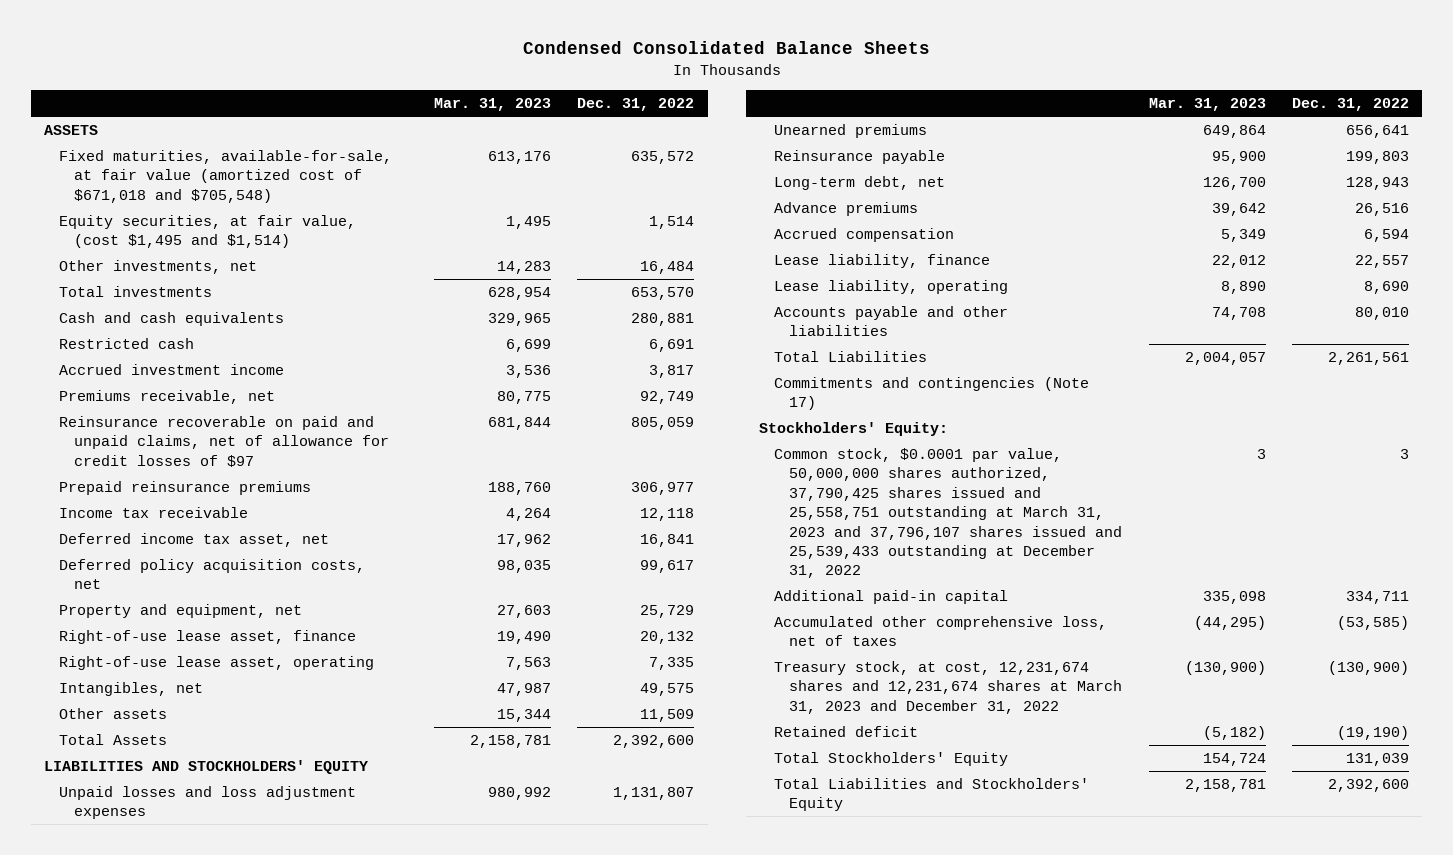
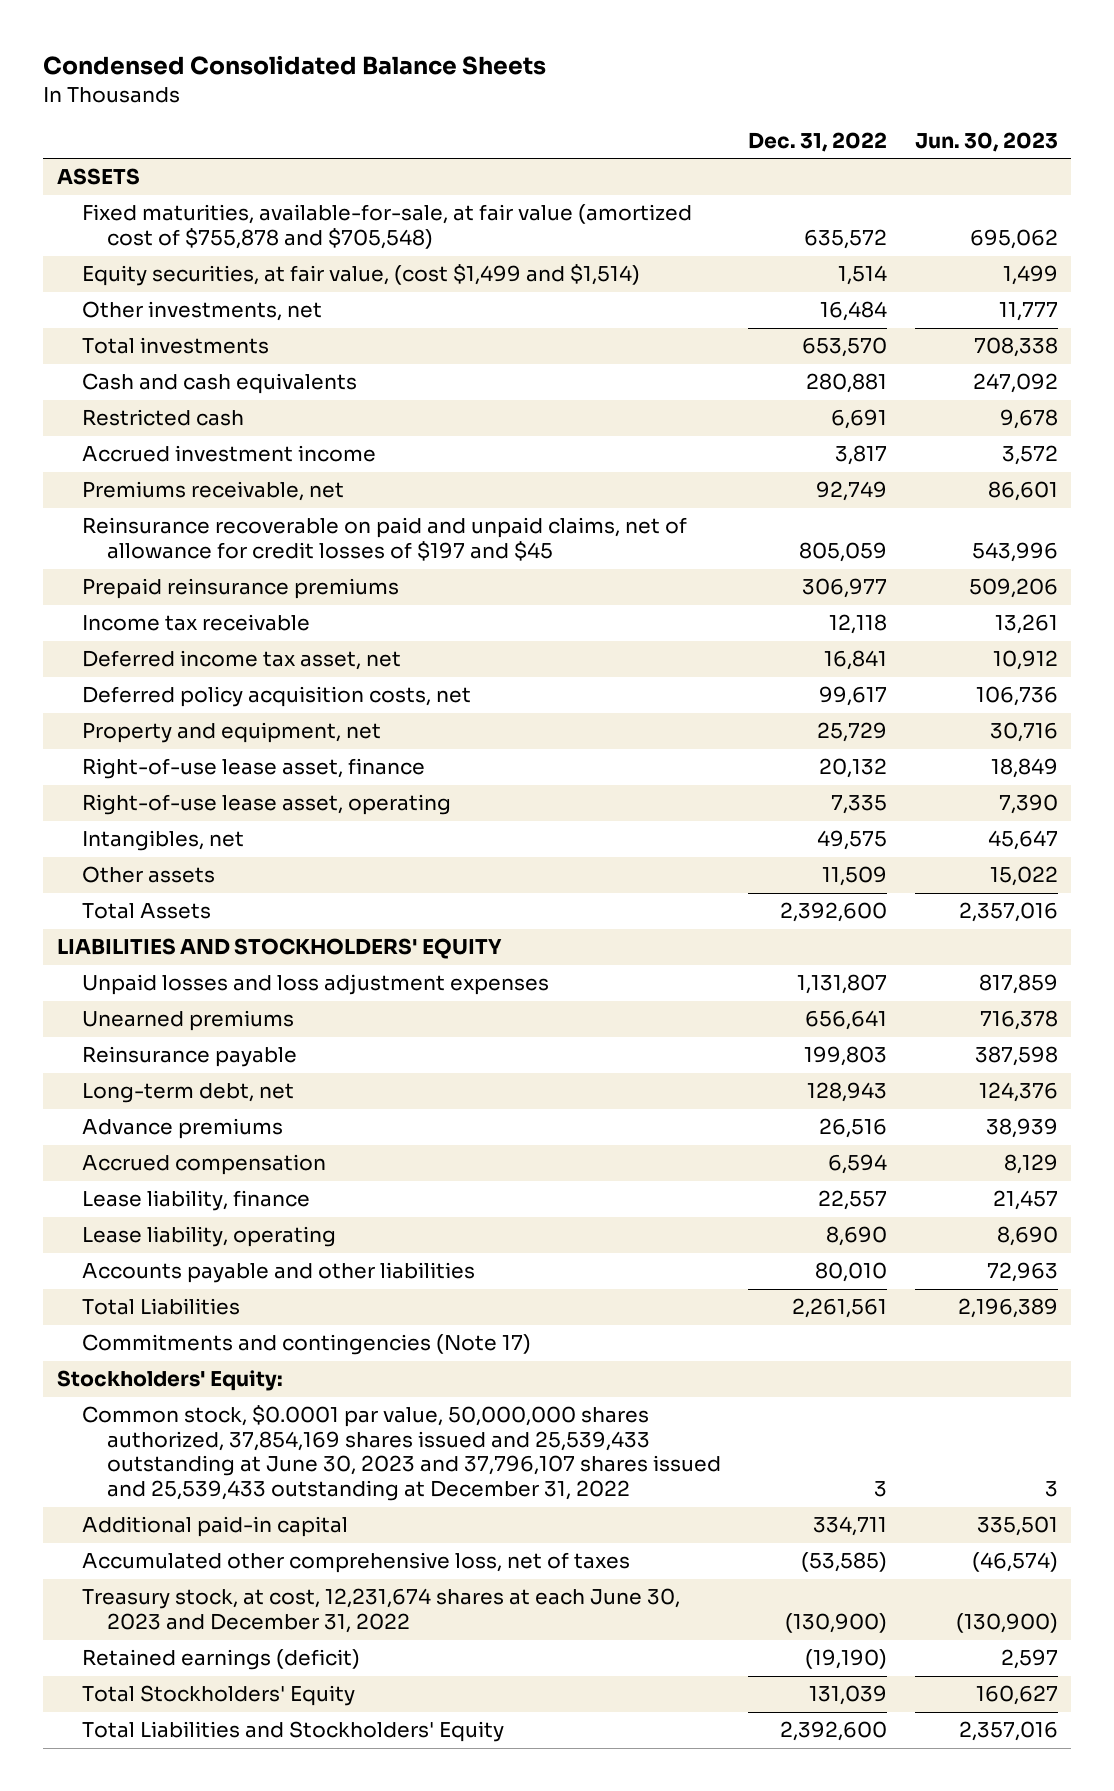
[433,98,551,112] Mar. 31, 2023 -> none
none -> [914,131,1058,152] Jun. 30, 2023
[59,149,393,203] Fixed maturities, available-for-sale, at fair value (amortized cost of $671,018 and $705,548) -> [81,204,692,249] Fixed maturities, available-for-sale, at fair value (amortized cost of $755,878 and $705,548)
[59,214,357,249] Equity securities, at fair value, (cost $1,495 and $1,514) -> [81,264,640,287] Equity securities, at fair value, (cost $1,499 and $1,514)
[59,415,390,467] Reinsurance recoverable on paid and unpaid claims, net of allowance for credit losses of $97 -> [81,517,687,561] Reinsurance recoverable on paid and unpaid claims, net of allowance for credit losses of $197 and $45
[773,447,1123,579] Common stock, $0.0001 par value, 50,000,000 shares authorized, 37,790,425 shares issued and 25,558,751 outstanding at March 31, 2023 and 37,796,107 shares issued and 25,539,433 outstanding at December 31, 2022 -> [81,1405,721,1501] Common stock, $0.0001 par value, 50,000,000 shares authorized, 37,854,169 shares issued and 25,539,433 outstanding at June 30, 2023 and 37,796,107 shares issued and 25,539,433 outstanding at December 31, 2022
[773,660,1123,714] Treasury stock, at cost, 12,231,674 shares and 12,231,674 shares at March 31, 2023 and December 31, 2022 -> [81,1588,680,1633] Treasury stock, at cost, 12,231,674 shares at each June 30, 2023 and December 31, 2022
[773,725,918,737] Retained deficit -> [81,1649,360,1671] Retained earnings (deficit)

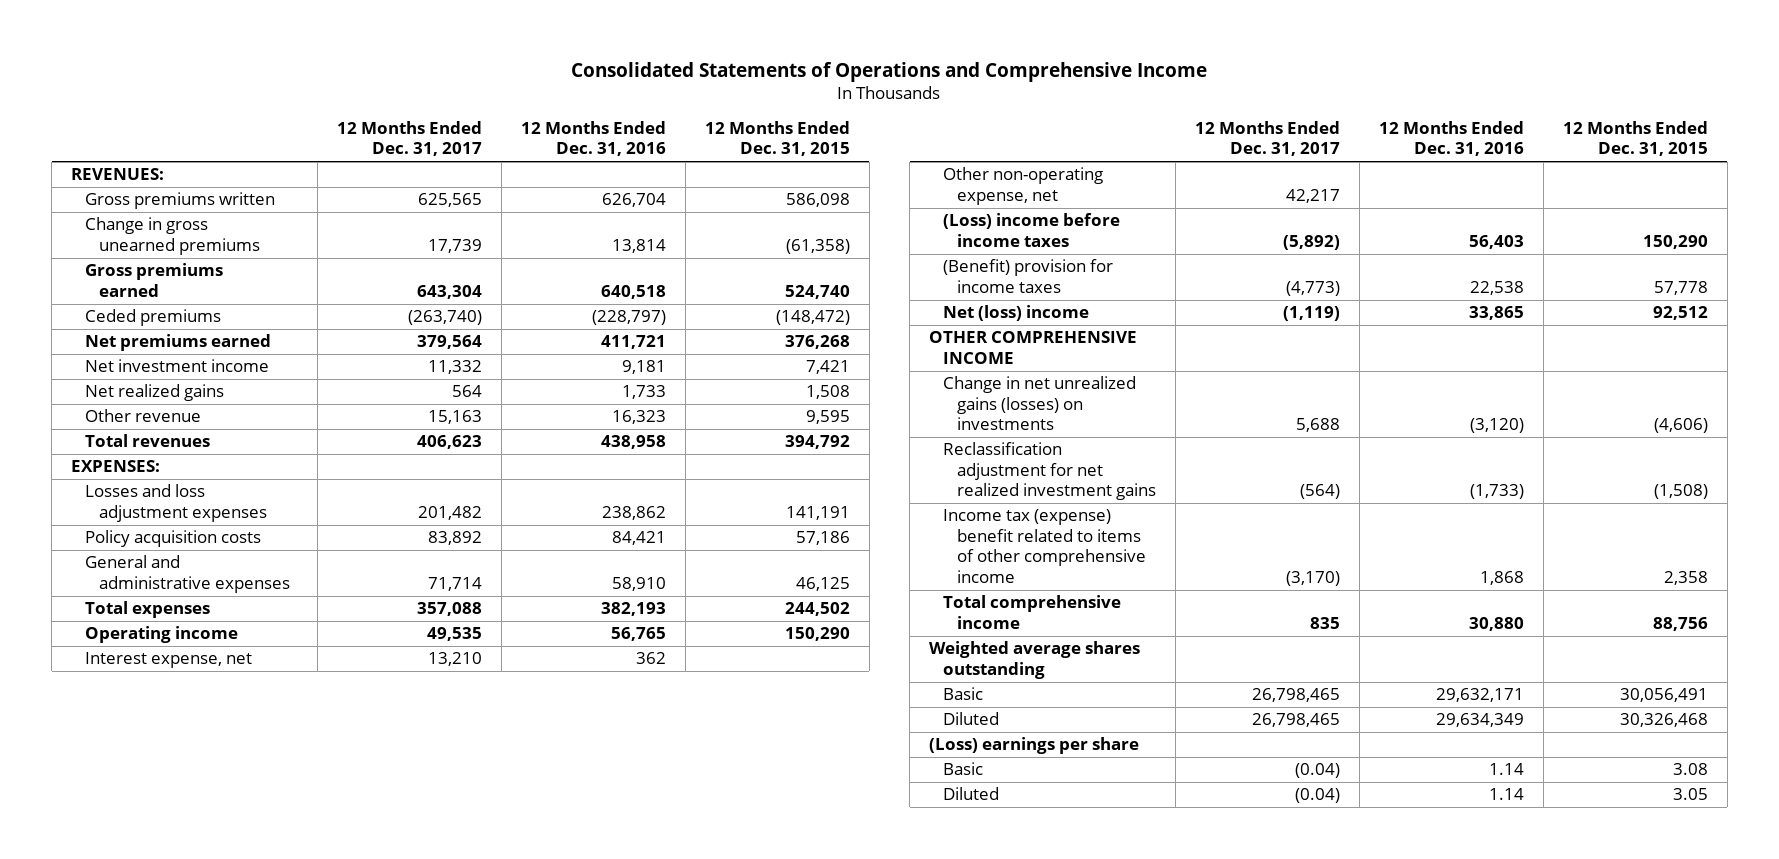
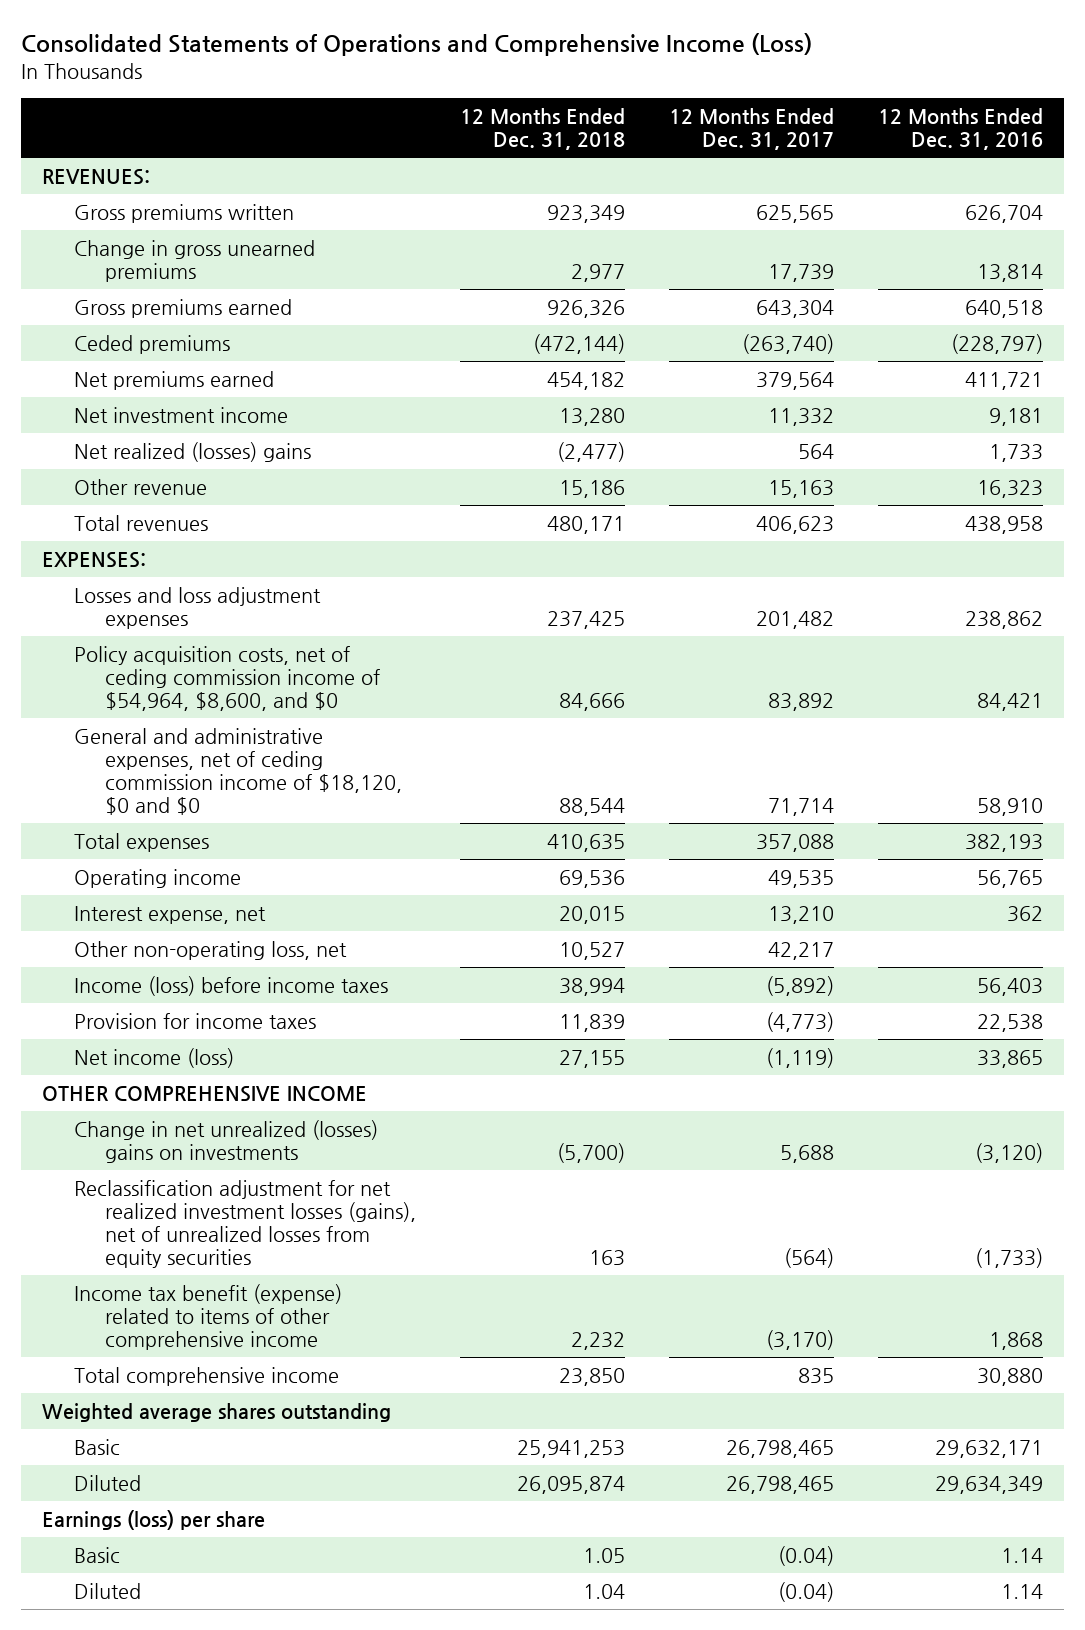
[571,62,1208,83] Consolidated Statements of Operations and Comprehensive Income -> [20,33,812,57] Consolidated Statements of Operations and Comprehensive Income (Loss)
[704,120,850,157] 12 Months Ended Dec. 31, 2015 -> none
none -> [459,107,625,151] 12 Months Ended Dec. 31, 2018
[85,384,225,402] Net realized gains -> [73,441,311,462] Net realized (losses) gains
[85,530,262,548] Policy acquisition costs -> [73,645,381,712] Policy acquisition costs, net of ceding commission income of $54,964, $8,600, and $0
[85,555,290,593] General and administrative expenses -> [73,727,403,816] General and administrative expenses, net of ceding commission income of $18,120, $0 and $0
[943,167,1104,205] Other non-operating expense, net -> [73,940,347,960] Other non-operating loss, net
[943,213,1121,247] (Loss) income before income taxes -> [73,975,388,996] Income (loss) before income taxes
[943,259,1114,293] (Benefit) provision for income taxes -> [73,1012,316,1029] Provision for income taxes
[943,305,1090,322] Net (loss) income -> [73,1047,234,1068] Net income (loss)
[943,376,1137,431] Change in net unrealized gains (losses) on investments -> [73,1119,378,1163] Change in net unrealized (losses) gains on investments
[943,442,1157,501] Reclassification adjustment for net realized investment gains -> [73,1179,417,1269] Reclassification adjustment for net realized investment losses (gains), net of unrealized losses from equity securities
[943,509,1147,583] Income tax (expense) benefit related to items of other comprehensive income -> [73,1283,342,1351] Income tax benefit (expense) related to items of other comprehensive income
[929,737,1140,755] (Loss) earnings per share -> [42,1509,266,1530] Earnings (loss) per share

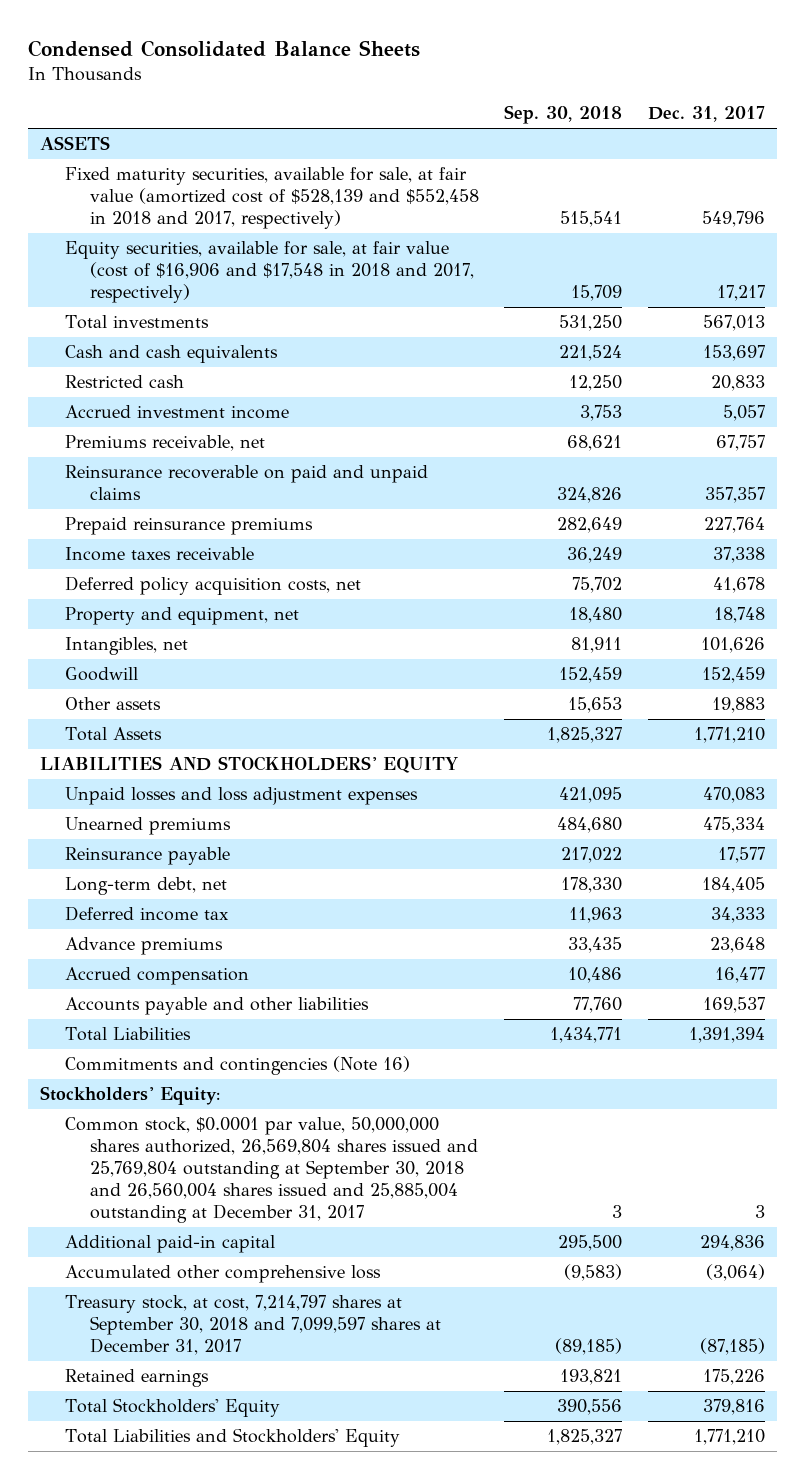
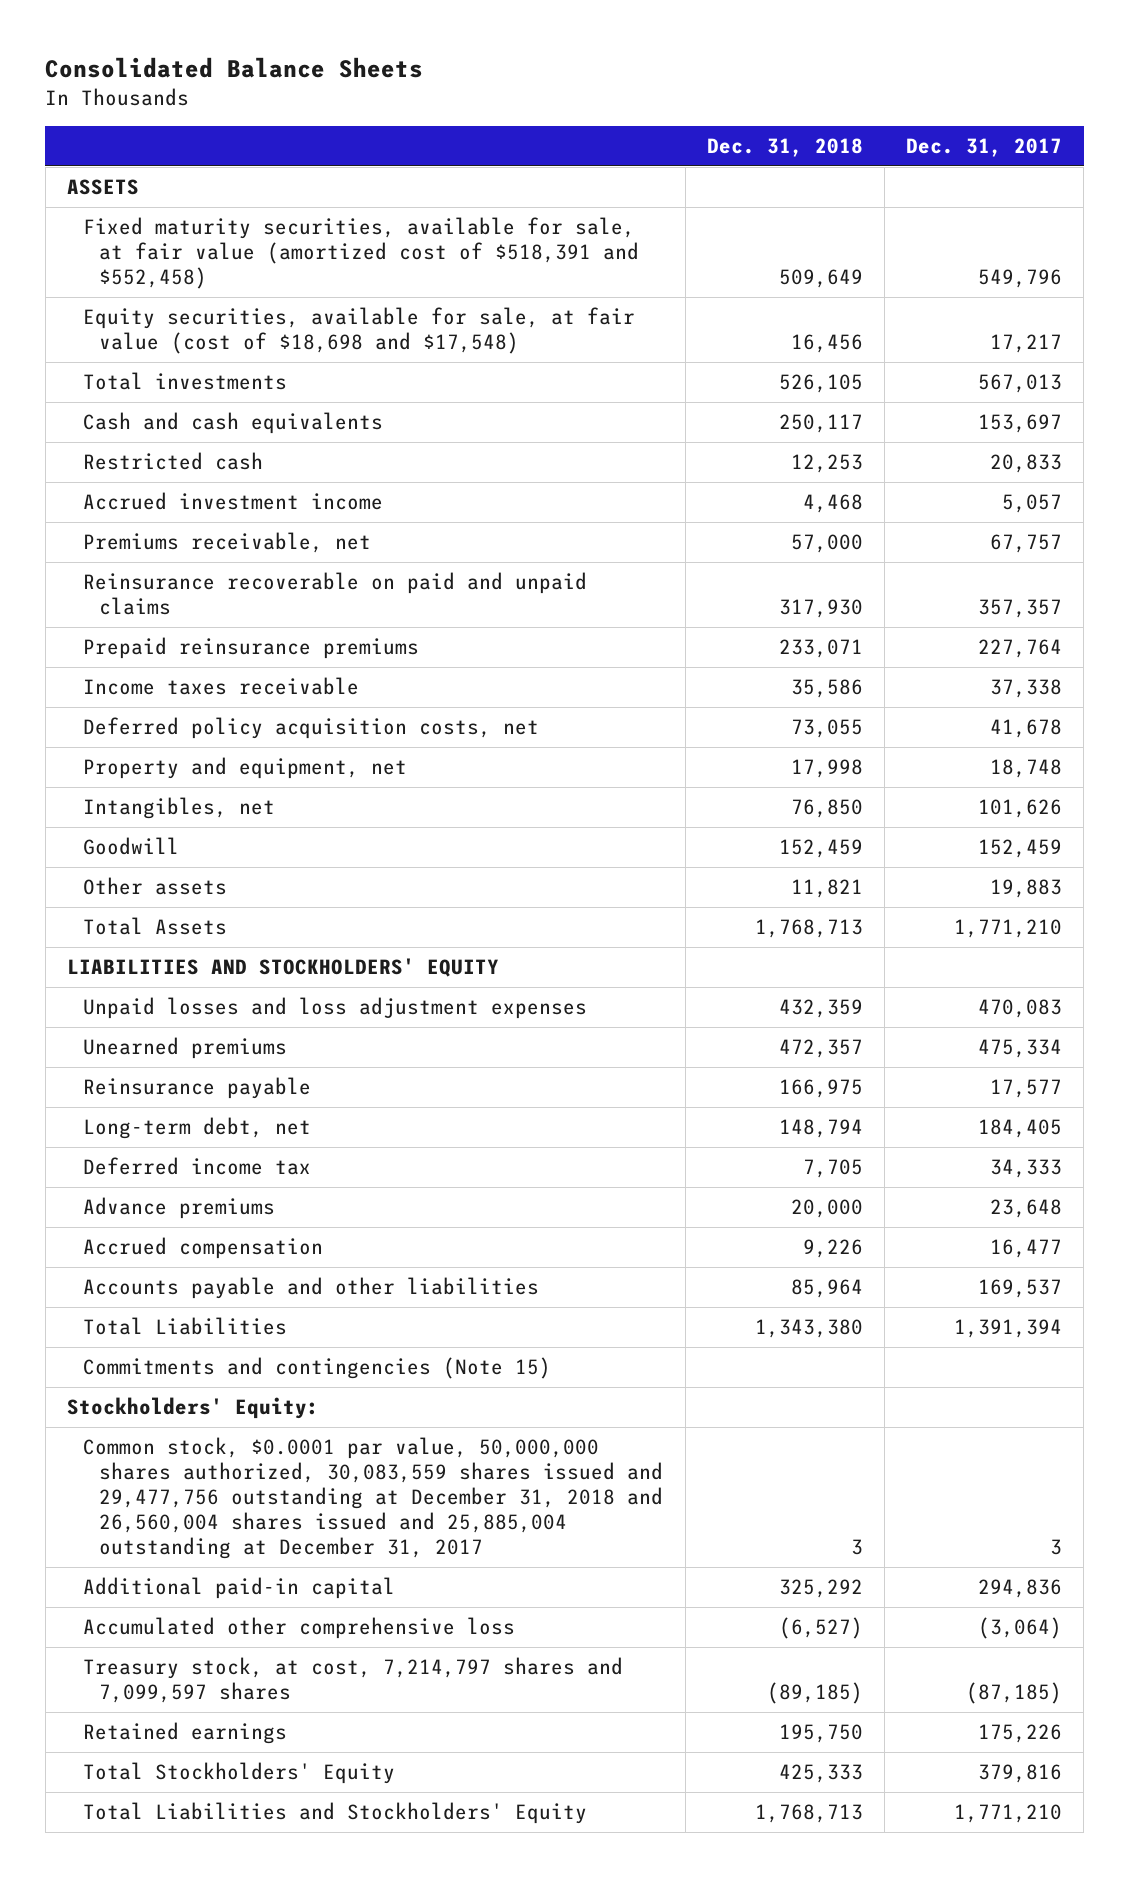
[27,39,420,57] Condensed Consolidated Balance Sheets -> [45,57,424,79] Consolidated Balance Sheets
[504,105,623,125] Sep. 30, 2018 -> none
none -> [706,138,863,158] Dec. 31, 2018
[65,167,480,230] Fixed maturity securities, available for sale, at fair value (amortized cost of $528,139 and $552,458 in 2018 and 2017, respectively) -> [83,217,640,290] Fixed maturity securities, available for sale, at fair value (amortized cost of $518,391 and $552,458)
[65,241,475,304] Equity securities, available for sale, at fair value (cost of $16,906 and $17,548 in 2018 and 2017, respectively) -> [83,307,636,355] Equity securities, available for sale, at fair value (cost of $18,698 and $17,548)
[65,1056,411,1076] Commitments and contingencies (Note 16) -> [83,1357,552,1380] Commitments and contingencies (Note 15)
[65,1117,479,1224] Common stock, $0.0001 par value, 50,000,000 shares authorized, 26,569,804 shares issued and 25,769,804 outstanding at September 30, 2018 and 26,560,004 shares issued and 25,885,004 outstanding at December 31, 2017 -> [83,1437,664,1560] Common stock, $0.0001 par value, 50,000,000 shares authorized, 30,083,559 shares issued and 29,477,756 outstanding at December 31, 2018 and 26,560,004 shares issued and 25,885,004 outstanding at December 31, 2017
[65,1295,442,1356] Treasury stock, at cost, 7,214,797 shares at September 30, 2018 and 7,099,597 shares at December 31, 2017 -> [83,1657,624,1704] Treasury stock, at cost, 7,214,797 shares and 7,099,597 shares

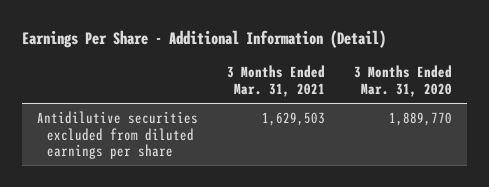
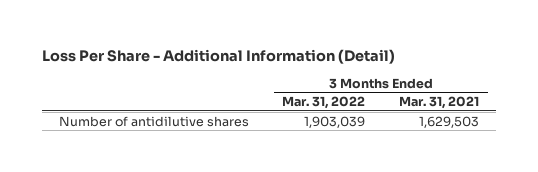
[22,30,387,49] Earnings Per Share - Additional Information (Detail) -> [41,49,395,65] Loss Per Share - Additional Information (Detail)
[354,65,453,98] 3 Months Ended Mar. 31, 2020 -> none
none -> [282,95,366,109] Mar. 31, 2022
[36,110,198,160] Antidilutive securities excluded from diluted earnings per share -> [58,115,249,127] Number of antidilutive shares

